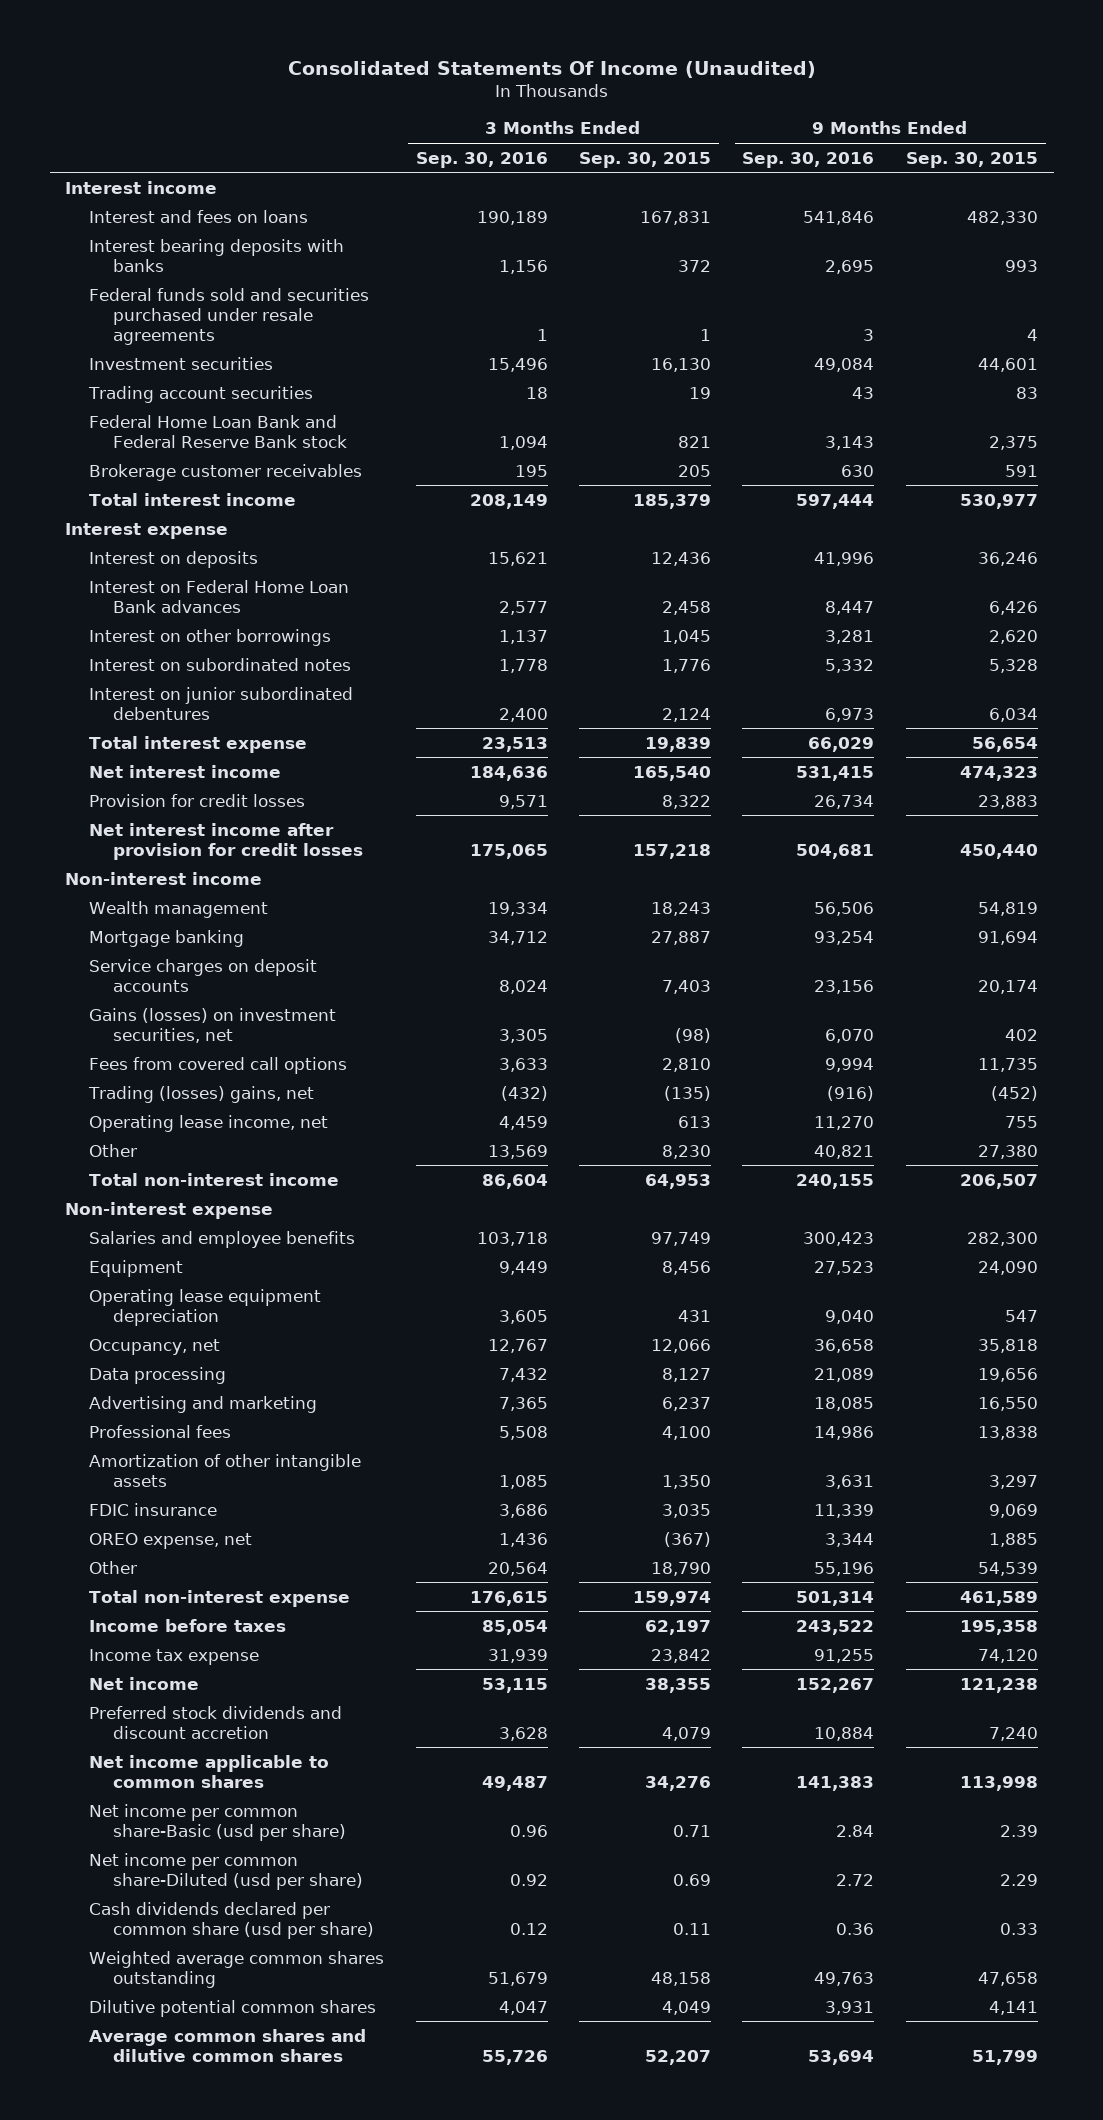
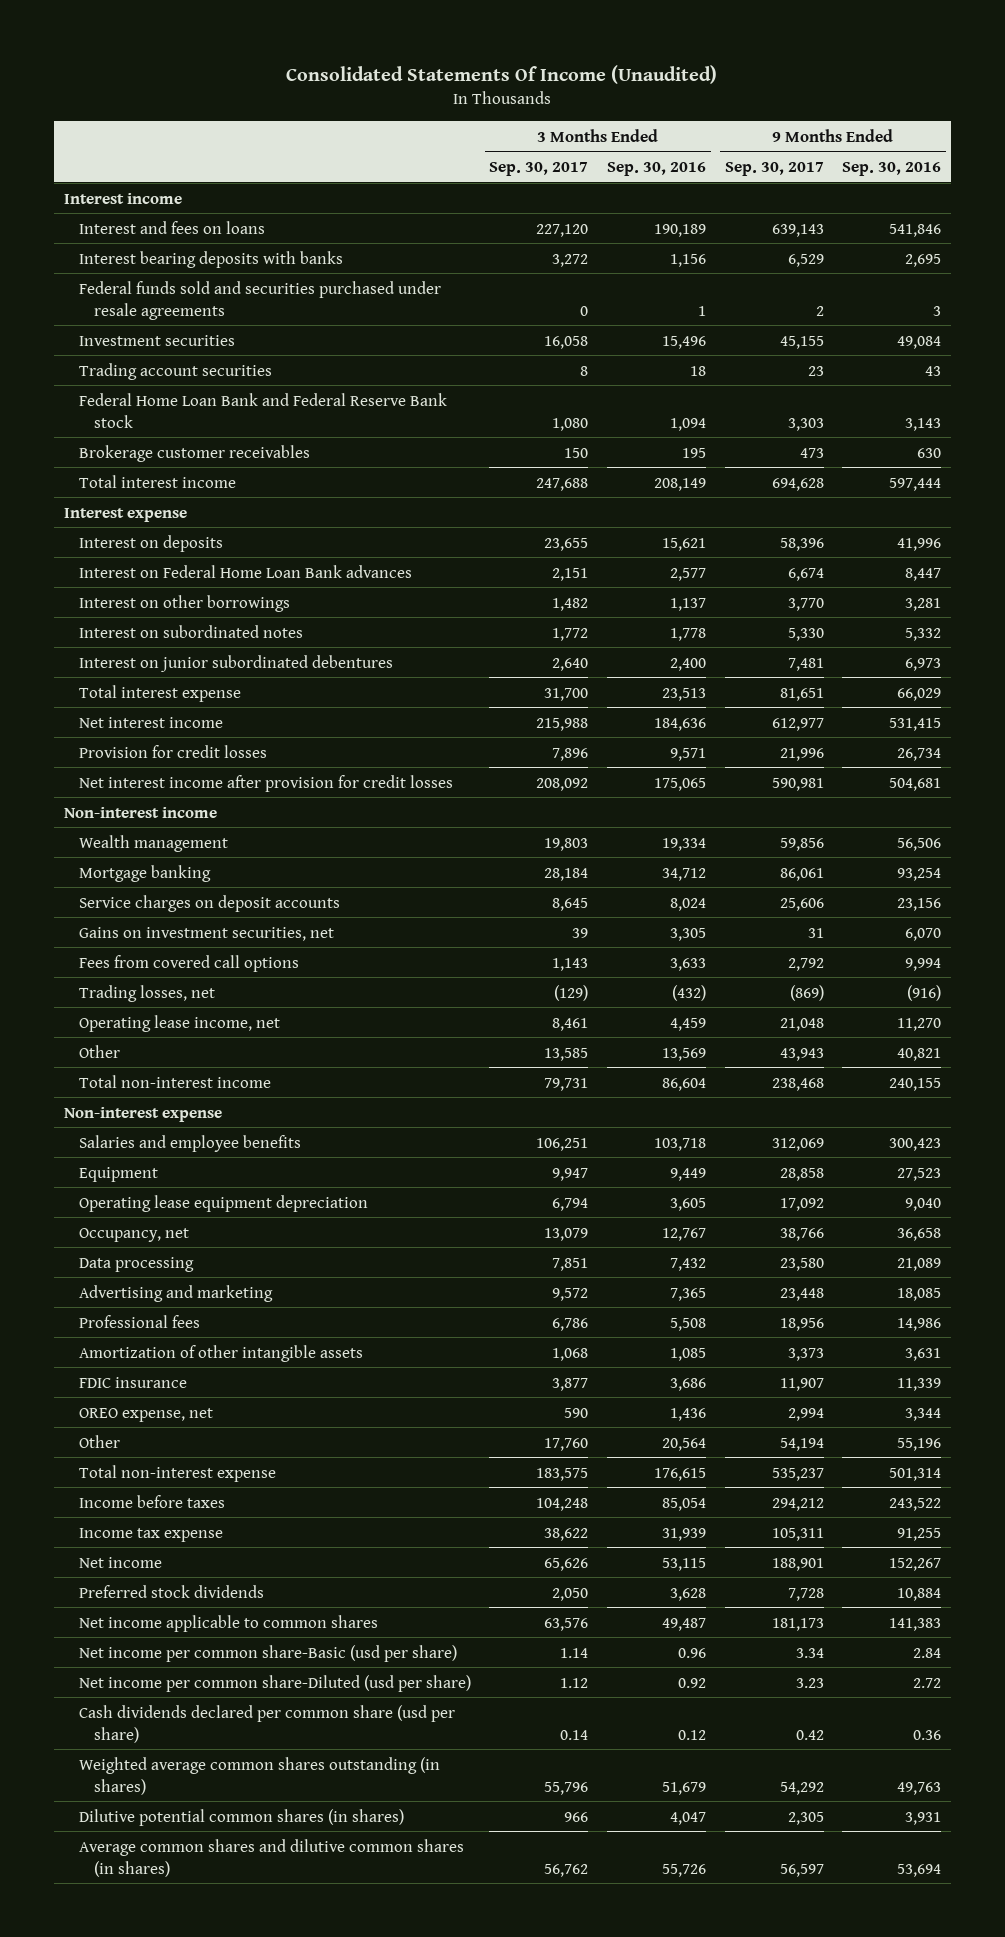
[579,151,712,168] Sep. 30, 2015 -> none
[905,151,1038,168] Sep. 30, 2015 -> none
none -> [489,162,589,177] Sep. 30, 2017
none -> [724,162,824,177] Sep. 30, 2017
[89,1007,337,1043] Gains (losses) on investment securities, net -> [78,926,334,941] Gains on investment securities, net
[88,1085,315,1103] Trading (losses) gains, net -> [78,984,215,1002] Trading losses, net
[89,1705,343,1739] Preferred stock dividends and discount accretion -> [78,1584,264,1598] Preferred stock dividends
[89,1950,385,1988] Weighted average common shares outstanding -> [78,1756,440,1795] Weighted average common shares outstanding (in shares)
[89,1999,377,2017] Dilutive potential common shares -> [78,1808,404,1826] Dilutive potential common shares (in shares)
[89,2028,367,2062] Average common shares and dilutive common shares -> [78,1838,464,1877] Average common shares and dilutive common shares (in shares)

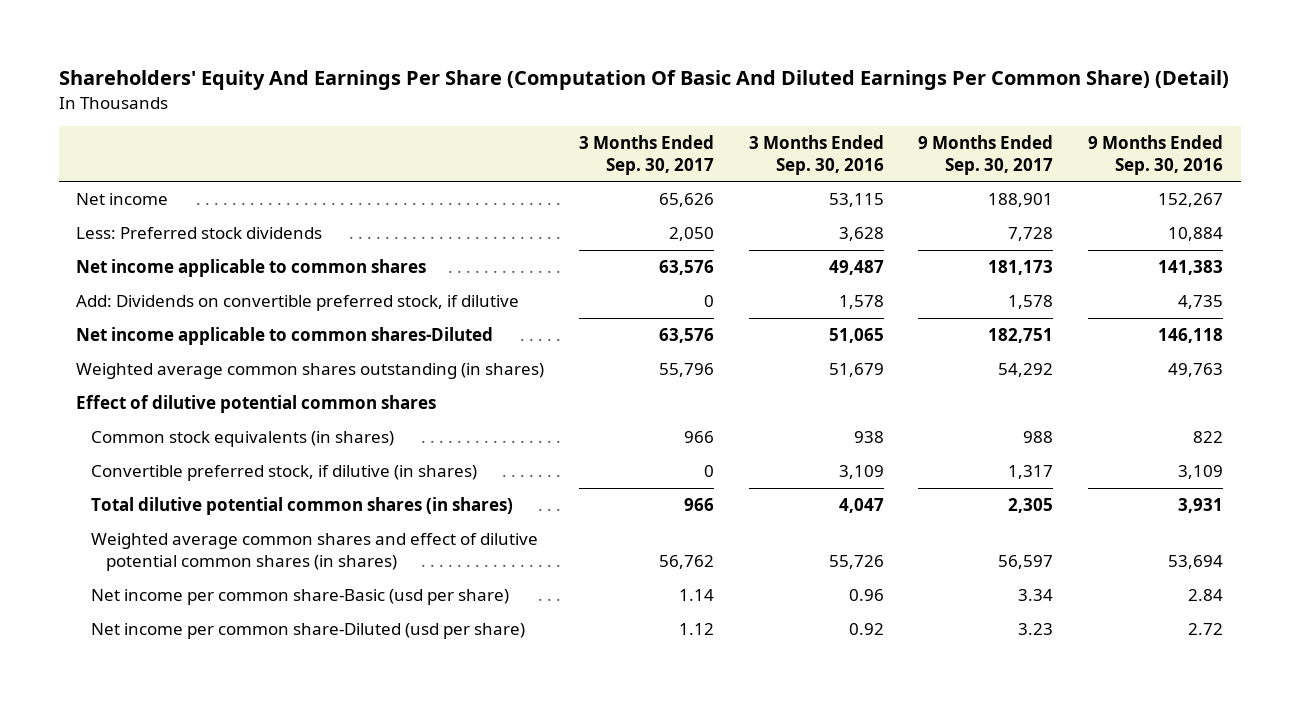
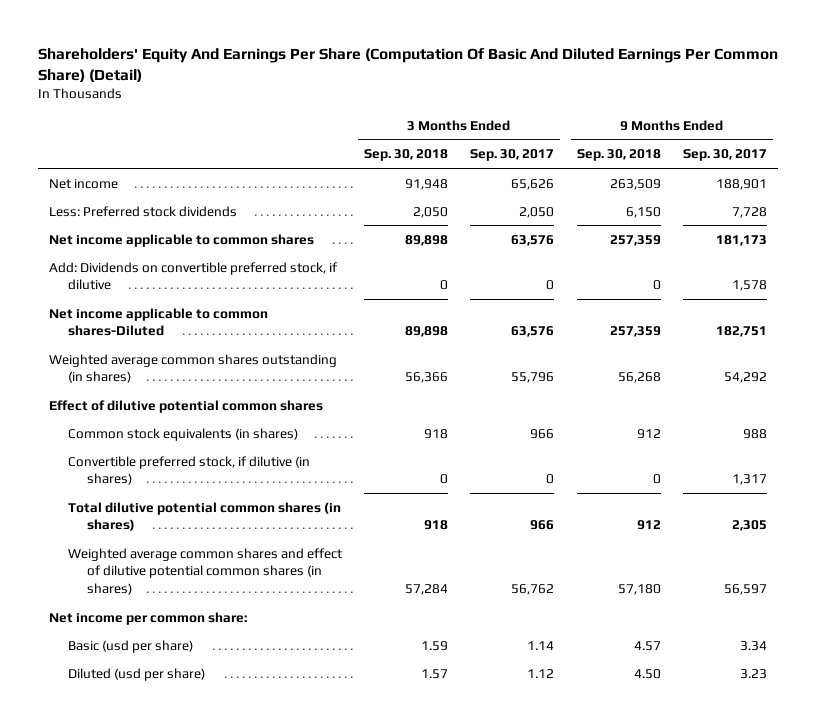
[748,134,884,175] 3 Months Ended Sep. 30, 2016 -> none
[1088,134,1224,175] 9 Months Ended Sep. 30, 2016 -> none
none -> [364,149,449,162] Sep. 30, 2018
none -> [576,149,661,162] Sep. 30, 2018
none -> [48,611,247,625] Net income per common share:
[91,588,510,605] Net income per common share-Basic (usd per share) -> [67,639,193,653] Basic (usd per share)
[91,622,526,639] Net income per common share-Diluted (usd per share) -> [67,667,205,681] Diluted (usd per share)

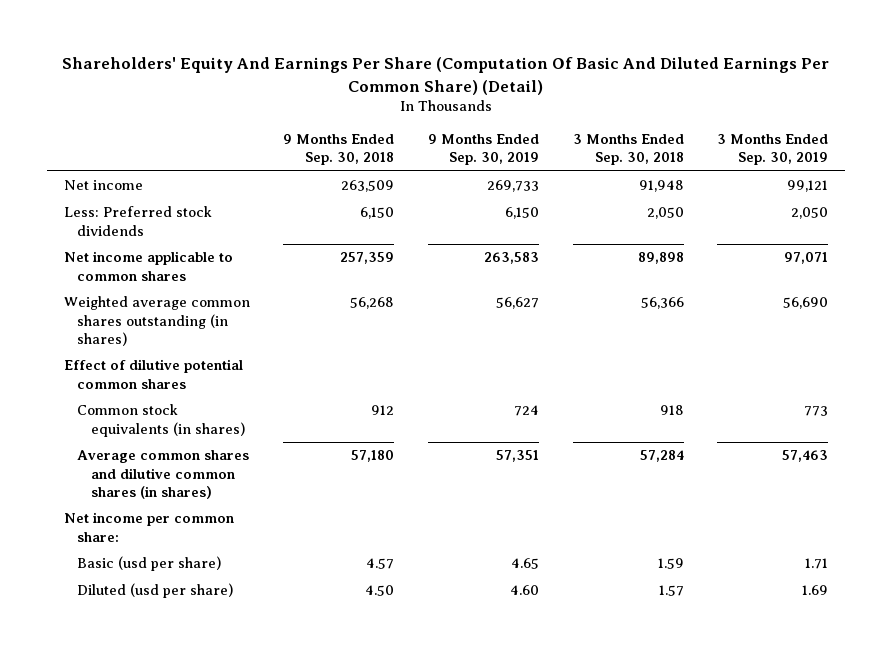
[470,149,555,162] Sep. 30, 2017 -> none
[683,149,768,162] Sep. 30, 2017 -> none
none -> [428,134,540,166] 9 Months Ended Sep. 30, 2019
none -> [717,134,829,166] 3 Months Ended Sep. 30, 2019
[48,261,338,291] Add: Dividends on convertible preferred stock, if dilutive -> none
[48,307,268,337] Net income applicable to common shares-Diluted -> none
[67,455,310,486] Convertible preferred stock, if dilutive (in shares) -> none
[67,501,341,532] Total dilutive potential common shares (in shares) -> none
[67,547,343,595] Weighted average common shares and effect of dilutive potential common shares (in shares) -> [77,450,250,499] Average common shares and dilutive common shares (in shares)

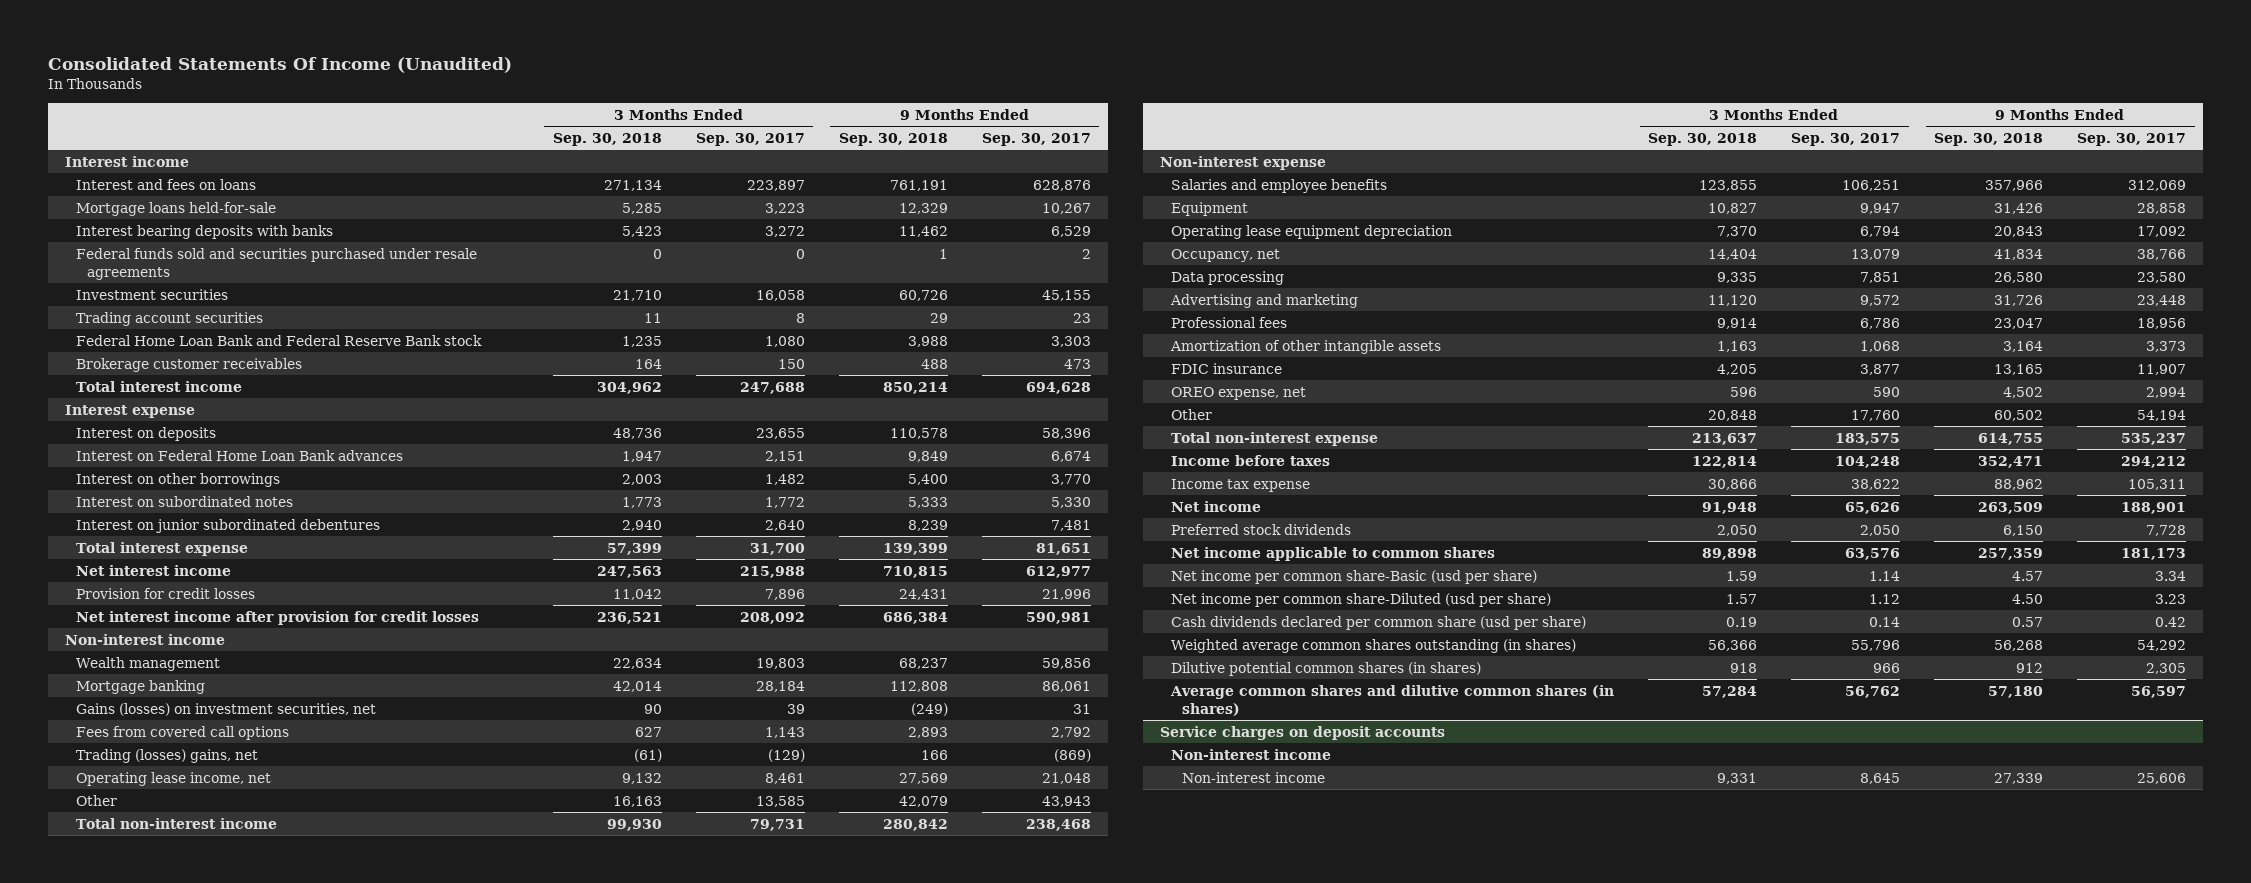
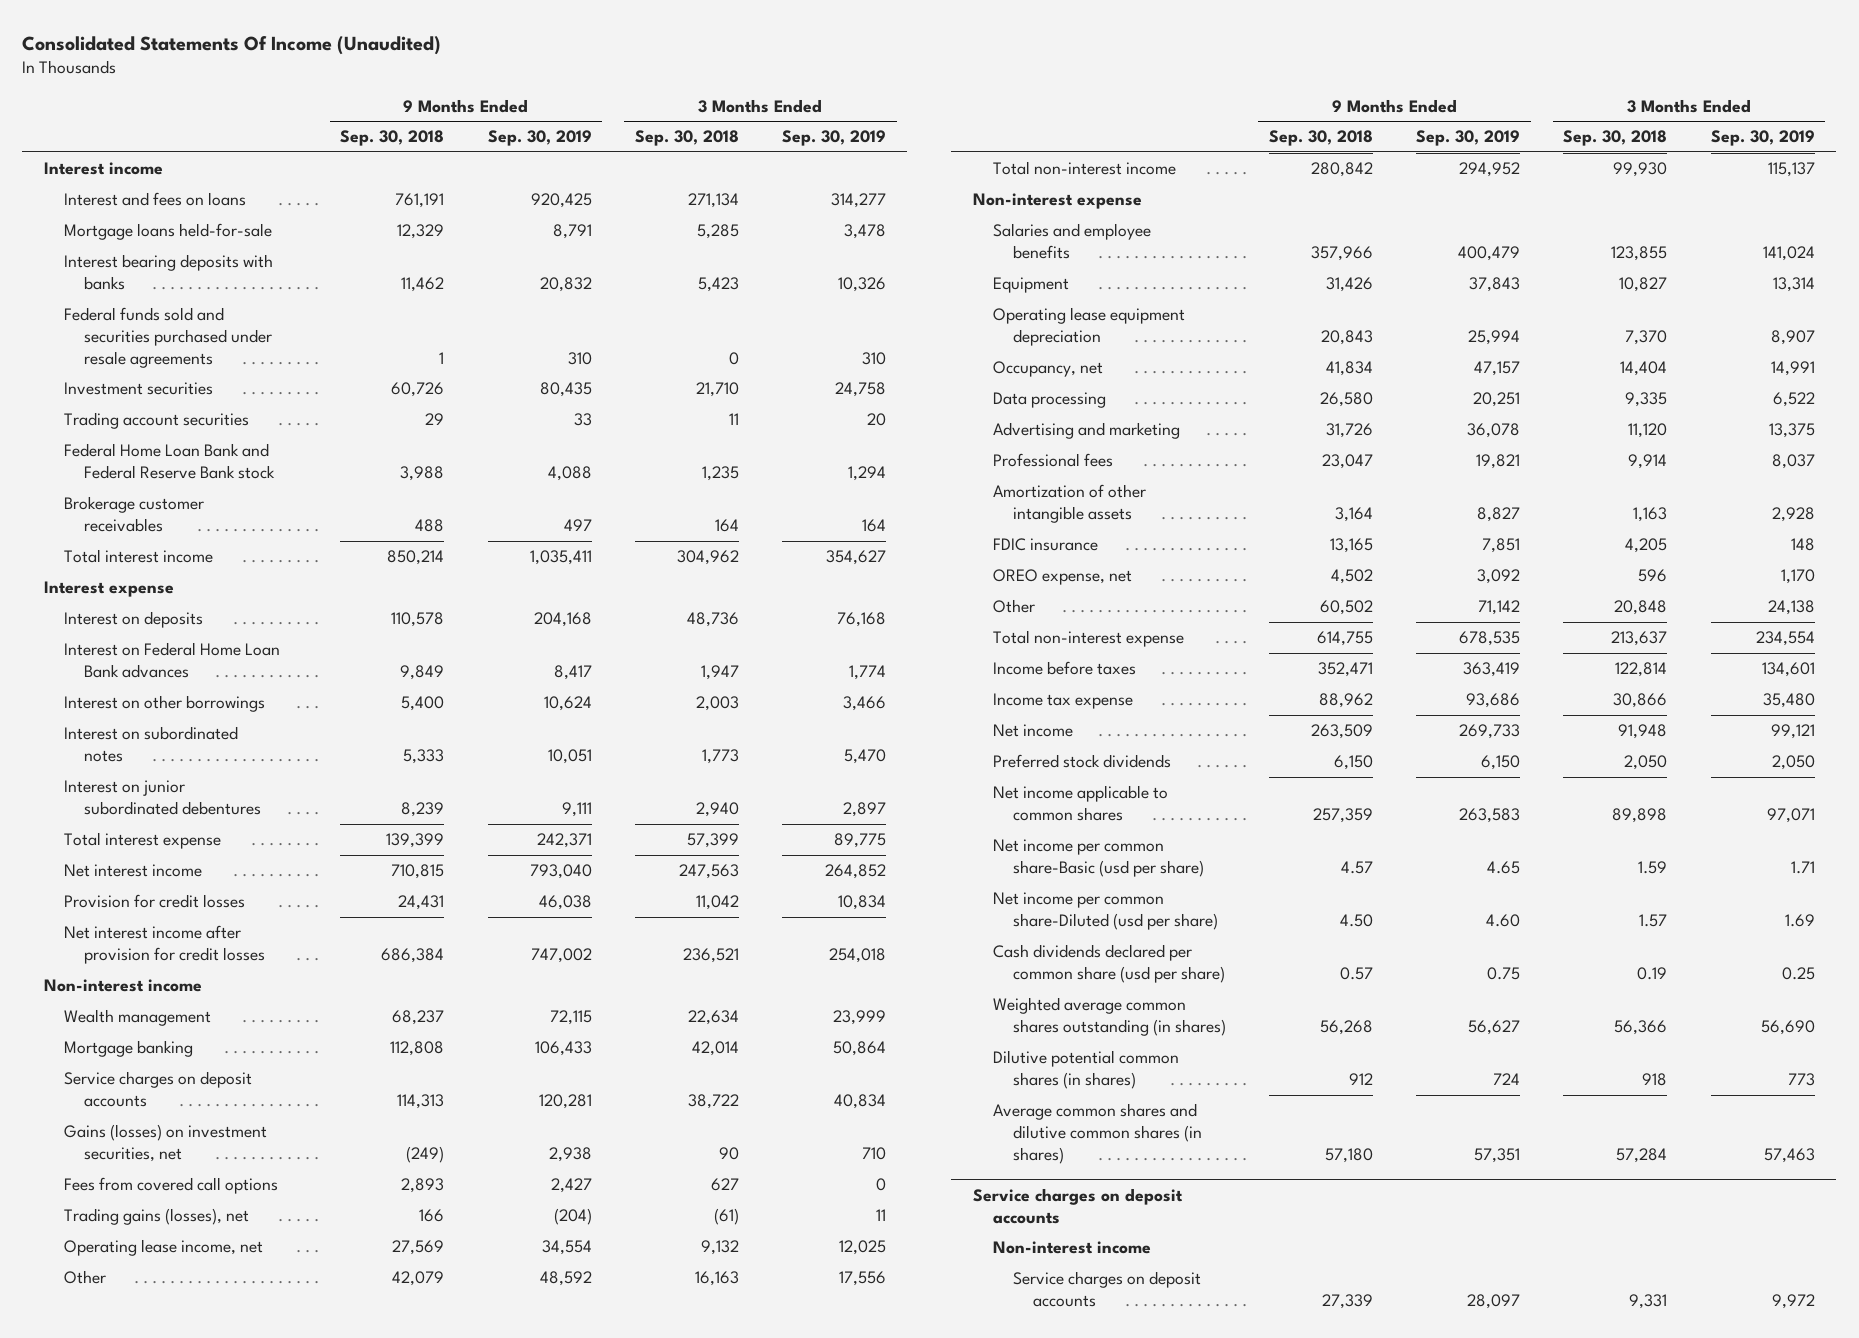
[695,133,805,147] Sep. 30, 2017 -> none
[981,133,1091,147] Sep. 30, 2017 -> none
none -> [487,130,592,147] Sep. 30, 2019
none -> [781,130,886,147] Sep. 30, 2019
none -> [64,1071,253,1107] Service charges on deposit accounts
[75,748,258,763] Trading (losses) gains, net -> [64,1208,250,1226] Trading gains (losses), net
[1182,771,1326,783] Non-interest income -> [1012,1271,1201,1307] Service charges on deposit accounts

